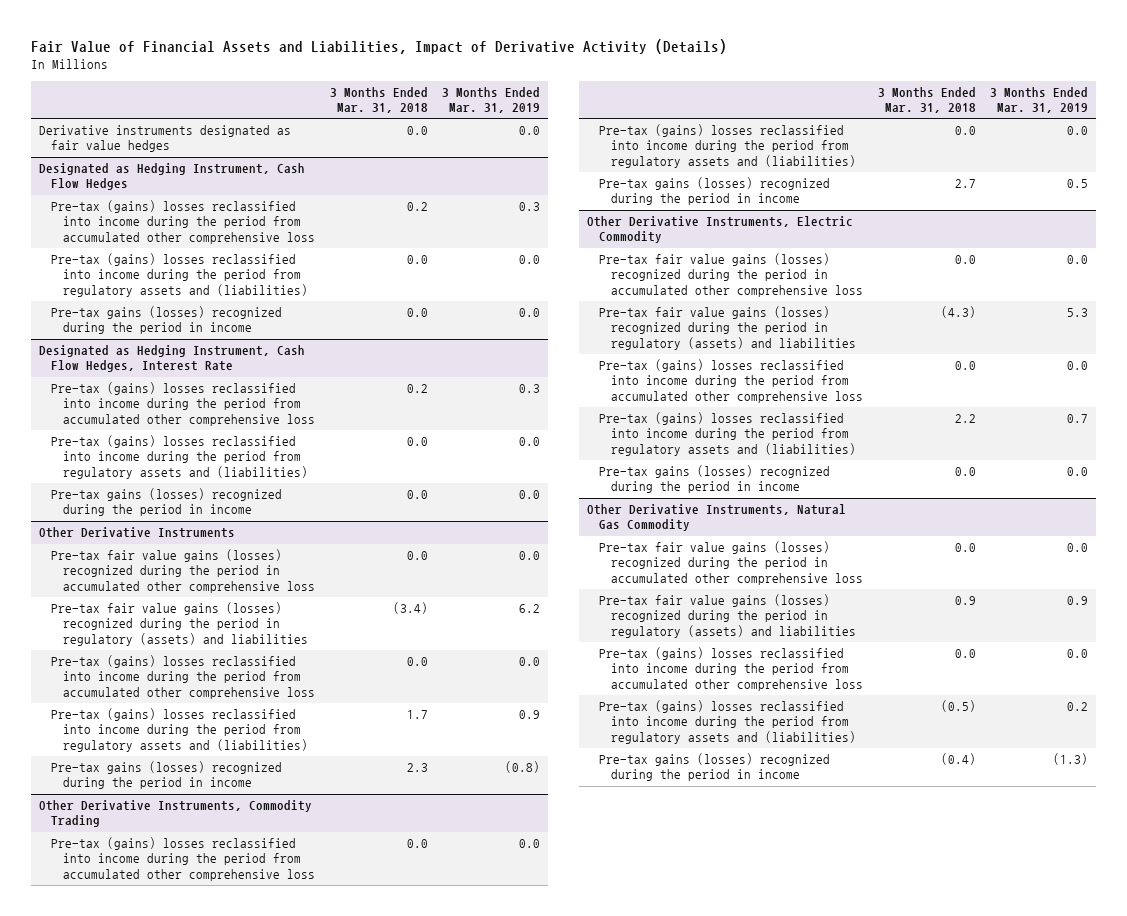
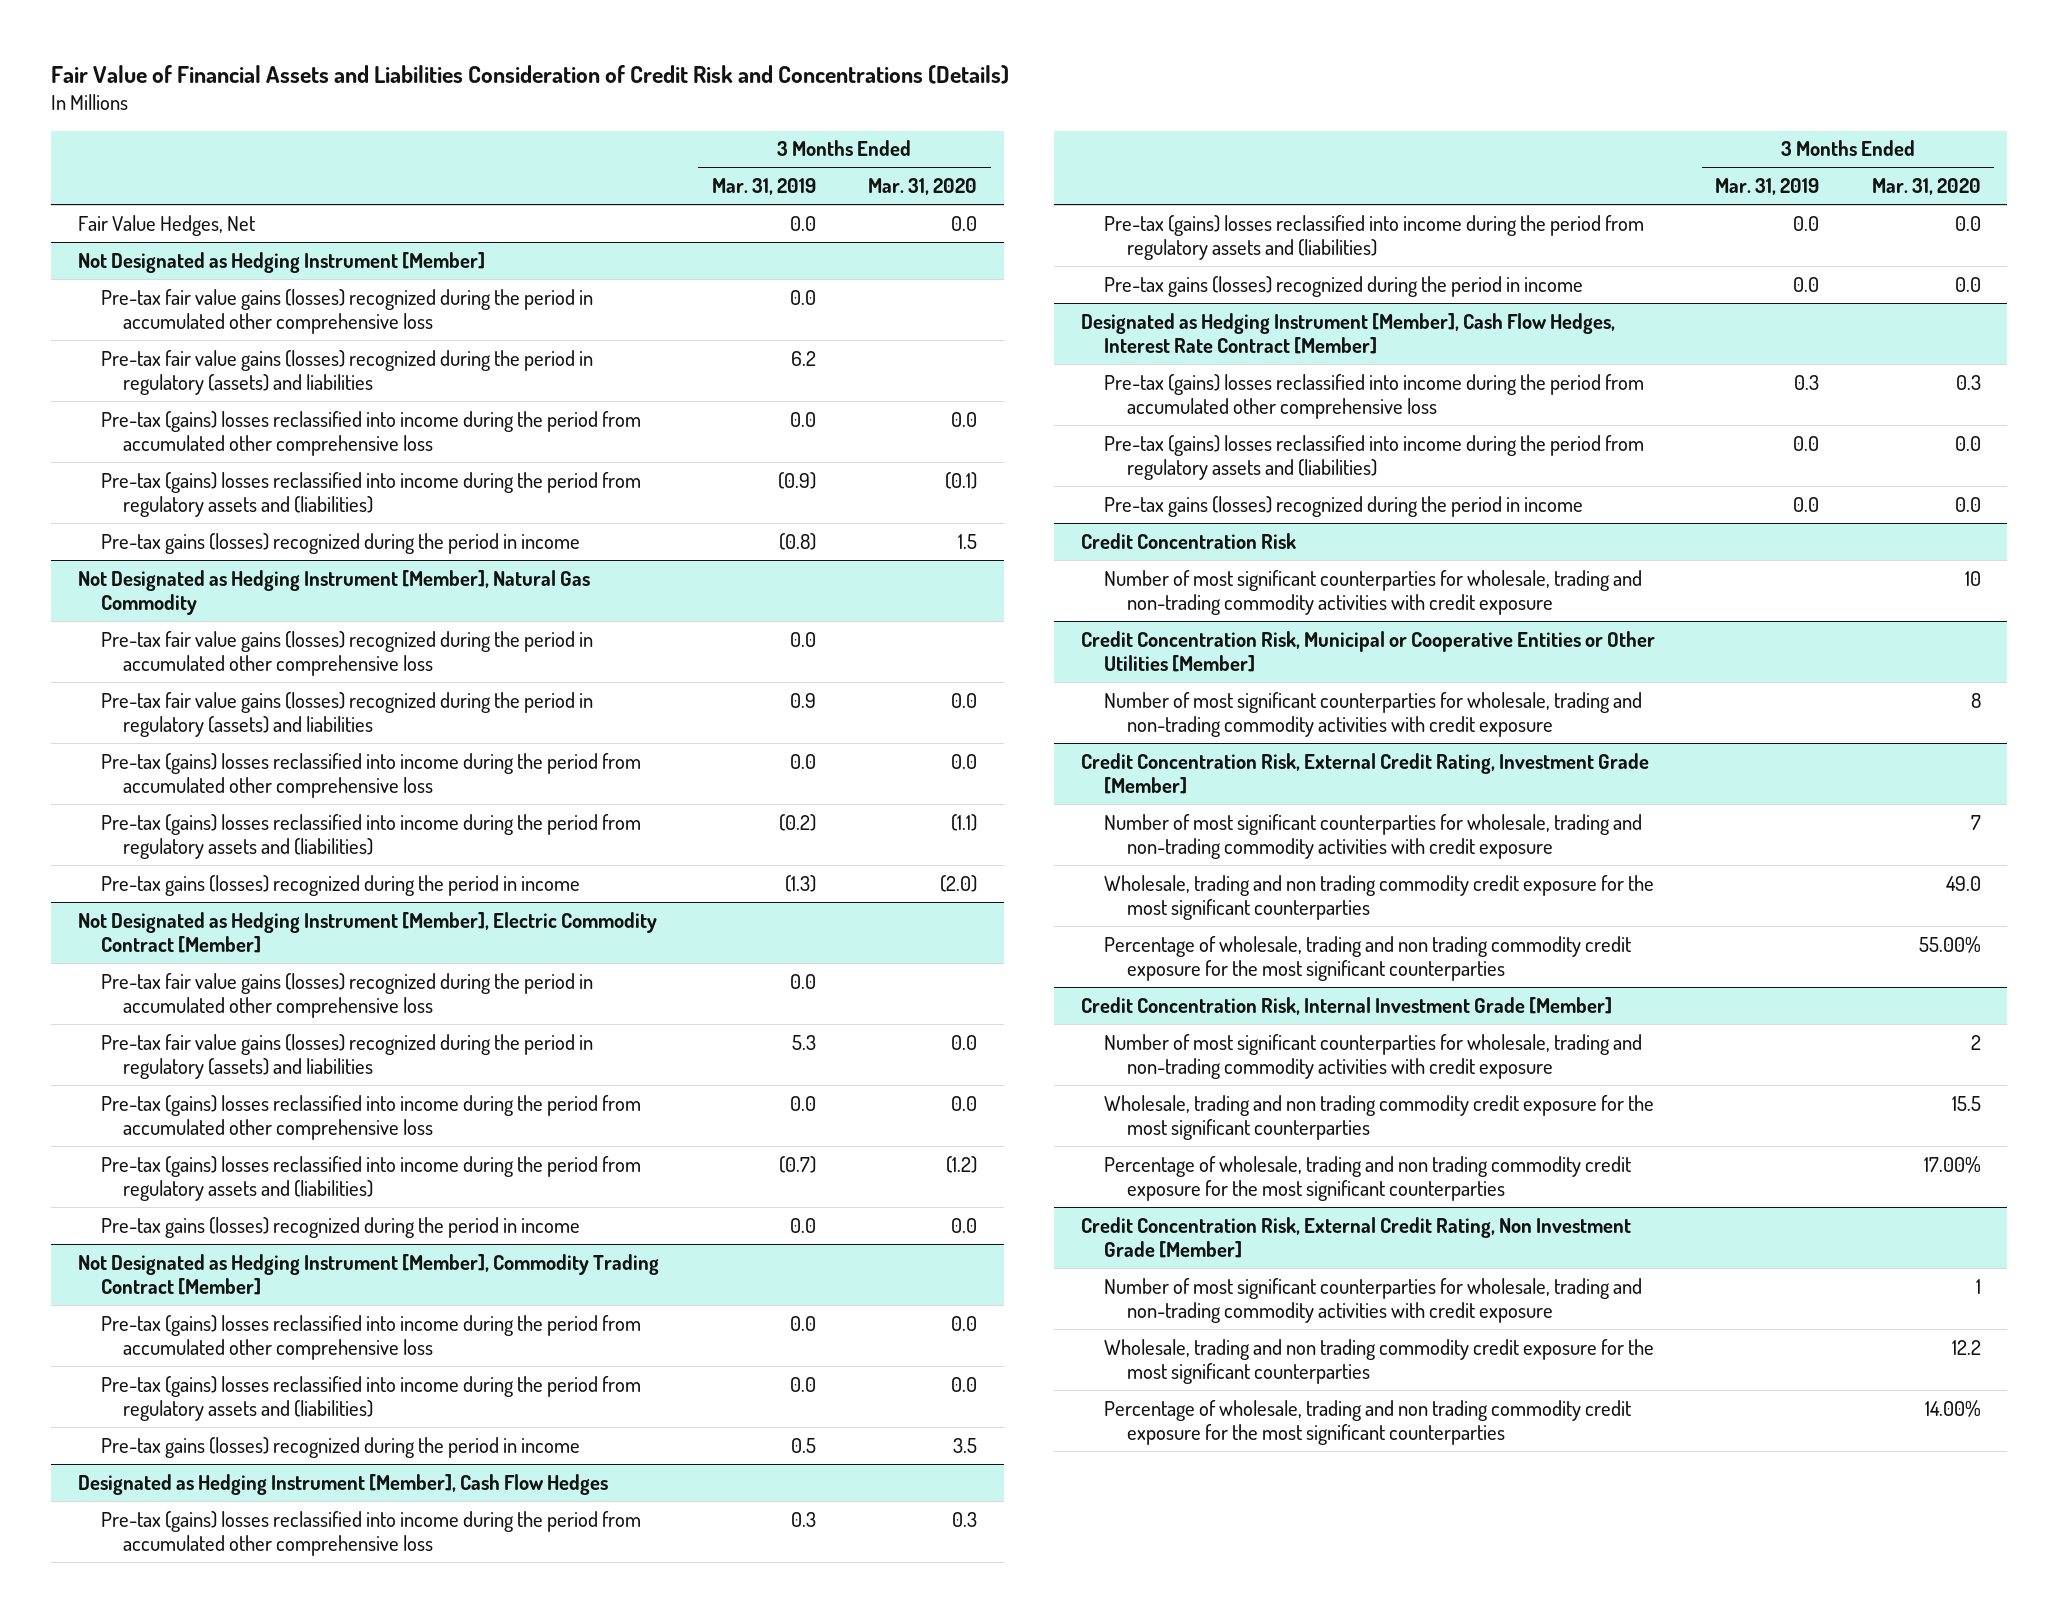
[31,39,728,55] Fair Value of Financial Assets and Liabilities, Impact of Derivative Activity (Details) -> [51,64,1010,84] Fair Value of Financial Assets and Liabilities Consideration of Credit Risk and Concentrations (Details)
[329,87,428,114] 3 Months Ended Mar. 31, 2018 -> none
none -> [868,178,978,196] Mar. 31, 2020
[38,163,305,191] Designated as Hedging Instrument, Cash Flow Hedges -> none
[50,200,316,244] Pre-tax (gains) losses reclassified into income during the period from accumulated other comprehensive loss -> none
[50,253,309,297] Pre-tax (gains) losses reclassified into income during the period from regulatory assets and (liabilities) -> none
[50,306,282,335] Pre-tax gains (losses) recognized during the period in income -> none
[38,345,305,373] Designated as Hedging Instrument, Cash Flow Hedges, Interest Rate -> none
[50,382,316,426] Pre-tax (gains) losses reclassified into income during the period from accumulated other comprehensive loss -> none
[50,435,309,479] Pre-tax (gains) losses reclassified into income during the period from regulatory assets and (liabilities) -> none
[50,488,282,517] Pre-tax gains (losses) recognized during the period in income -> none
[38,125,291,153] Derivative instruments designated as fair value hedges -> [77,214,255,236] Fair Value Hedges, Net
[38,527,235,539] Other Derivative Instruments -> [77,251,485,273] Not Designated as Hedging Instrument [Member]
[519,710,541,720] 0.9 -> [777,471,816,489] (0.9)
[38,800,312,828] Other Derivative Instruments, Commodity Trading -> none
none -> [77,569,590,616] Not Designated as Hedging Instrument [Member], Natural Gas Commodity
none -> [100,630,593,677] Pre-tax fair value gains (losses) recognized during the period in accumulated other comprehensive loss
none -> [100,691,593,738] Pre-tax fair value gains (losses) recognized during the period in regulatory (assets) and liabilities
[586,216,853,244] Other Derivative Instruments, Electric Commodity -> none
[1067,126,1089,136] 0.0 -> [778,813,816,831] (0.2)
[1067,179,1089,189] 0.5 -> [784,874,816,892] (1.3)
none -> [77,911,657,954] Not Designated as Hedging Instrument [Member], Electric Commodity Contract [Member]
[1067,414,1089,424] 0.7 -> [778,1155,816,1173] (0.7)
[586,504,846,532] Other Derivative Instruments, Natural Gas Commodity -> none
[598,541,864,585] Pre-tax fair value gains (losses) recognized during the period in accumulated other comprehensive loss -> none
[598,594,857,638] Pre-tax fair value gains (losses) recognized during the period in regulatory (assets) and liabilities -> none
none -> [77,1253,659,1296] Not Designated as Hedging Instrument [Member], Commodity Trading Contract [Member]
[1067,702,1089,712] 0.2 -> [789,1376,816,1392] 0.0
[1053,753,1089,766] (1.3) -> [790,1437,816,1453] 0.5
none -> [77,1473,608,1495] Designated as Hedging Instrument [Member], Cash Flow Hedges
none -> [100,1510,641,1557] Pre-tax (gains) losses reclassified into income during the period from accumulated other comprehensive loss
none -> [1103,214,1644,261] Pre-tax (gains) losses reclassified into income during the period from regulatory assets and (liabilities)
none -> [1103,275,1583,297] Pre-tax gains (losses) recognized during the period in income
none -> [1080,312,1615,355] Designated as Hedging Instrument [Member], Cash Flow Hedges, Interest Rate Contract [Member]
none -> [1103,373,1644,420] Pre-tax (gains) losses reclassified into income during the period from accumulated other comprehensive loss
none -> [1103,434,1644,481] Pre-tax (gains) losses reclassified into income during the period from regulatory assets and (liabilities)
none -> [1103,495,1583,517] Pre-tax gains (losses) recognized during the period in income
none -> [1080,532,1296,549] Credit Concentration Risk
none -> [1103,569,1642,616] Number of most significant counterparties for wholesale, trading and non-trading commodity activities with credit exposure
none -> [1080,630,1655,673] Credit Concentration Risk, Municipal or Cooperative Entities or Other Utilities [Member]
none -> [1103,691,1642,738] Number of most significant counterparties for wholesale, trading and non-trading commodity activities with credit exposure
none -> [1080,752,1649,795] Credit Concentration Risk, External Credit Rating, Investment Grade [Member]
none -> [1103,813,1642,860] Number of most significant counterparties for wholesale, trading and non-trading commodity activities with credit exposure
none -> [1103,874,1654,921] Wholesale, trading and non trading commodity credit exposure for the most significant counterparties
none -> [1103,935,1631,982] Percentage of wholesale, trading and non trading commodity credit exposure for the most significant counterparties
none -> [1080,996,1612,1015] Credit Concentration Risk, Internal Investment Grade [Member]
none -> [1103,1033,1642,1080] Number of most significant counterparties for wholesale, trading and non-trading commodity activities with credit exposure
none -> [1103,1094,1654,1141] Wholesale, trading and non trading commodity credit exposure for the most significant counterparties
none -> [1103,1155,1631,1202] Percentage of wholesale, trading and non trading commodity credit exposure for the most significant counterparties
none -> [1080,1216,1631,1259] Credit Concentration Risk, External Credit Rating, Non Investment Grade [Member]
none -> [1103,1277,1642,1324] Number of most significant counterparties for wholesale, trading and non-trading commodity activities with credit exposure
none -> [1103,1338,1654,1385] Wholesale, trading and non trading commodity credit exposure for the most significant counterparties
none -> [1103,1399,1631,1446] Percentage of wholesale, trading and non trading commodity credit exposure for the most significant counterparties

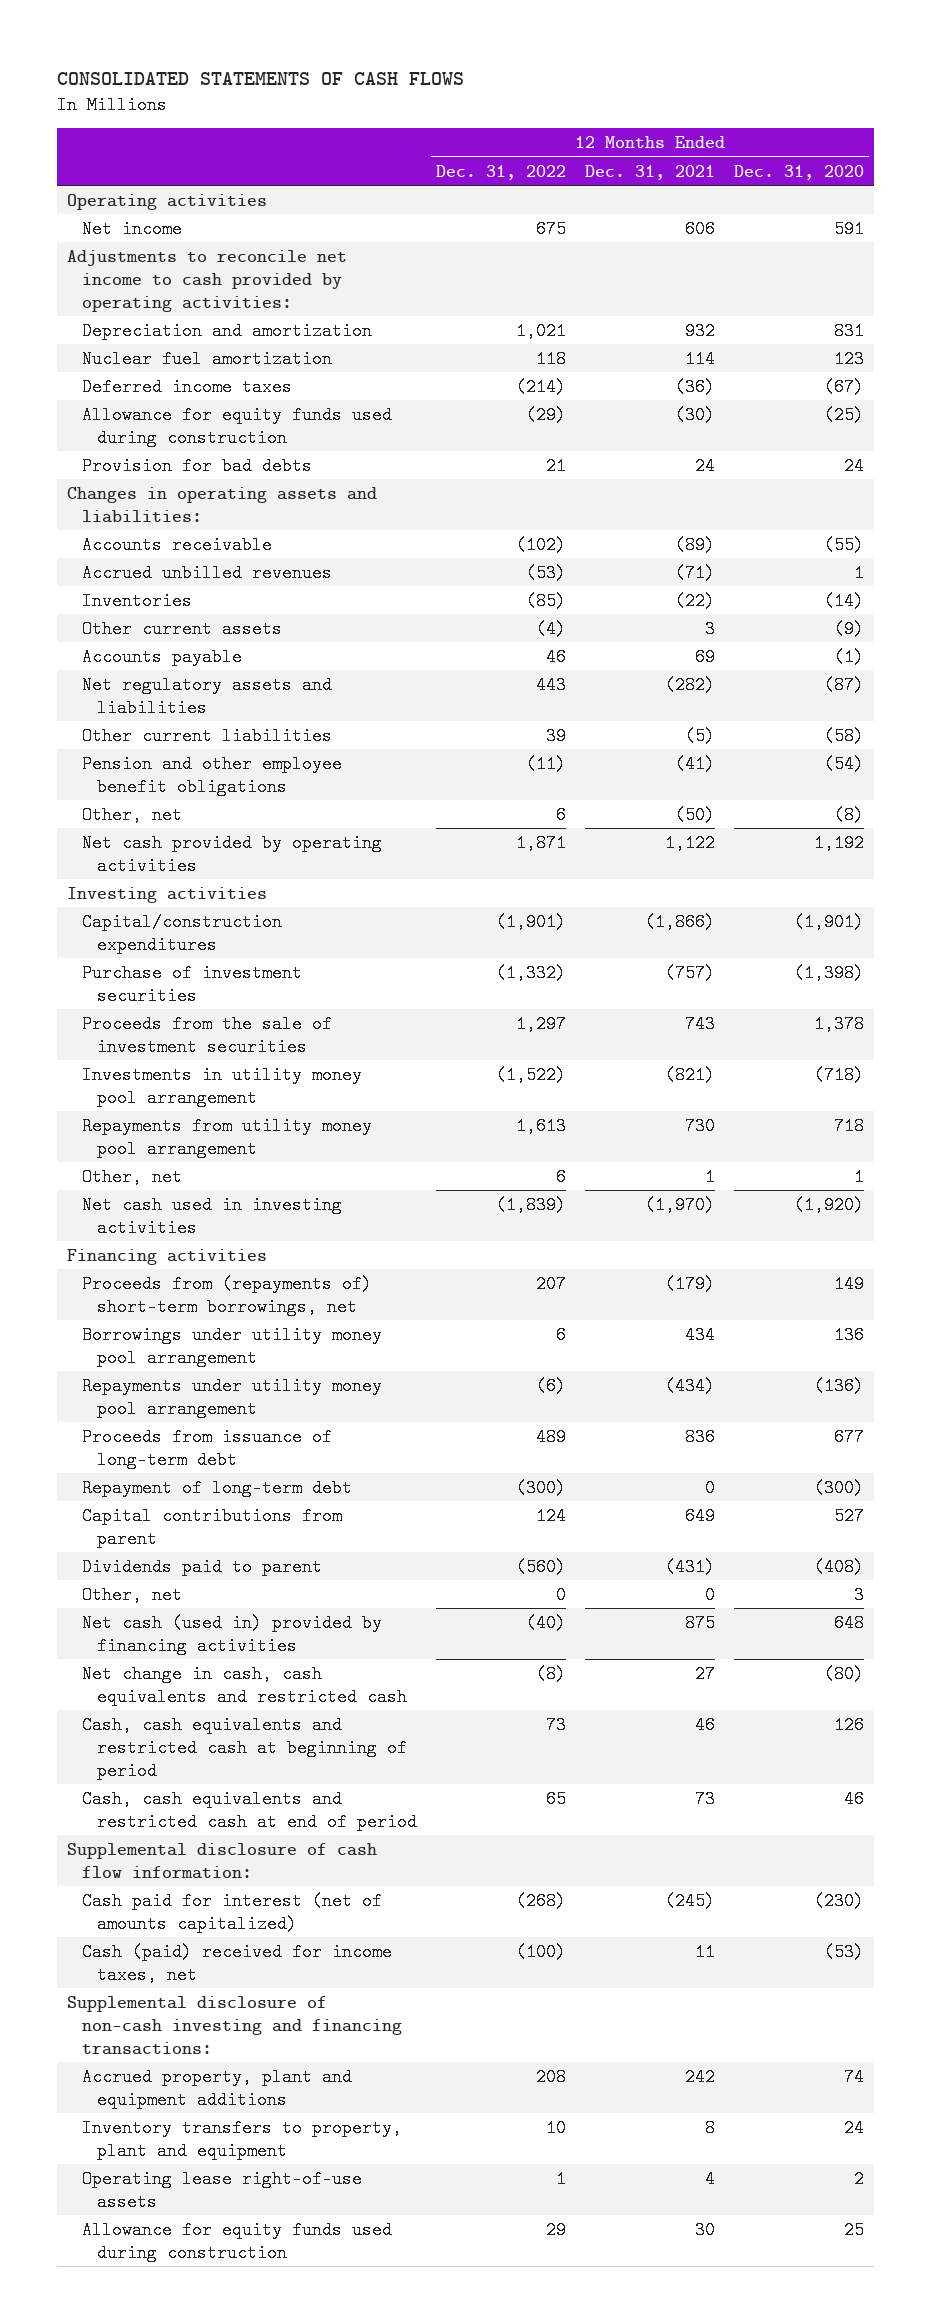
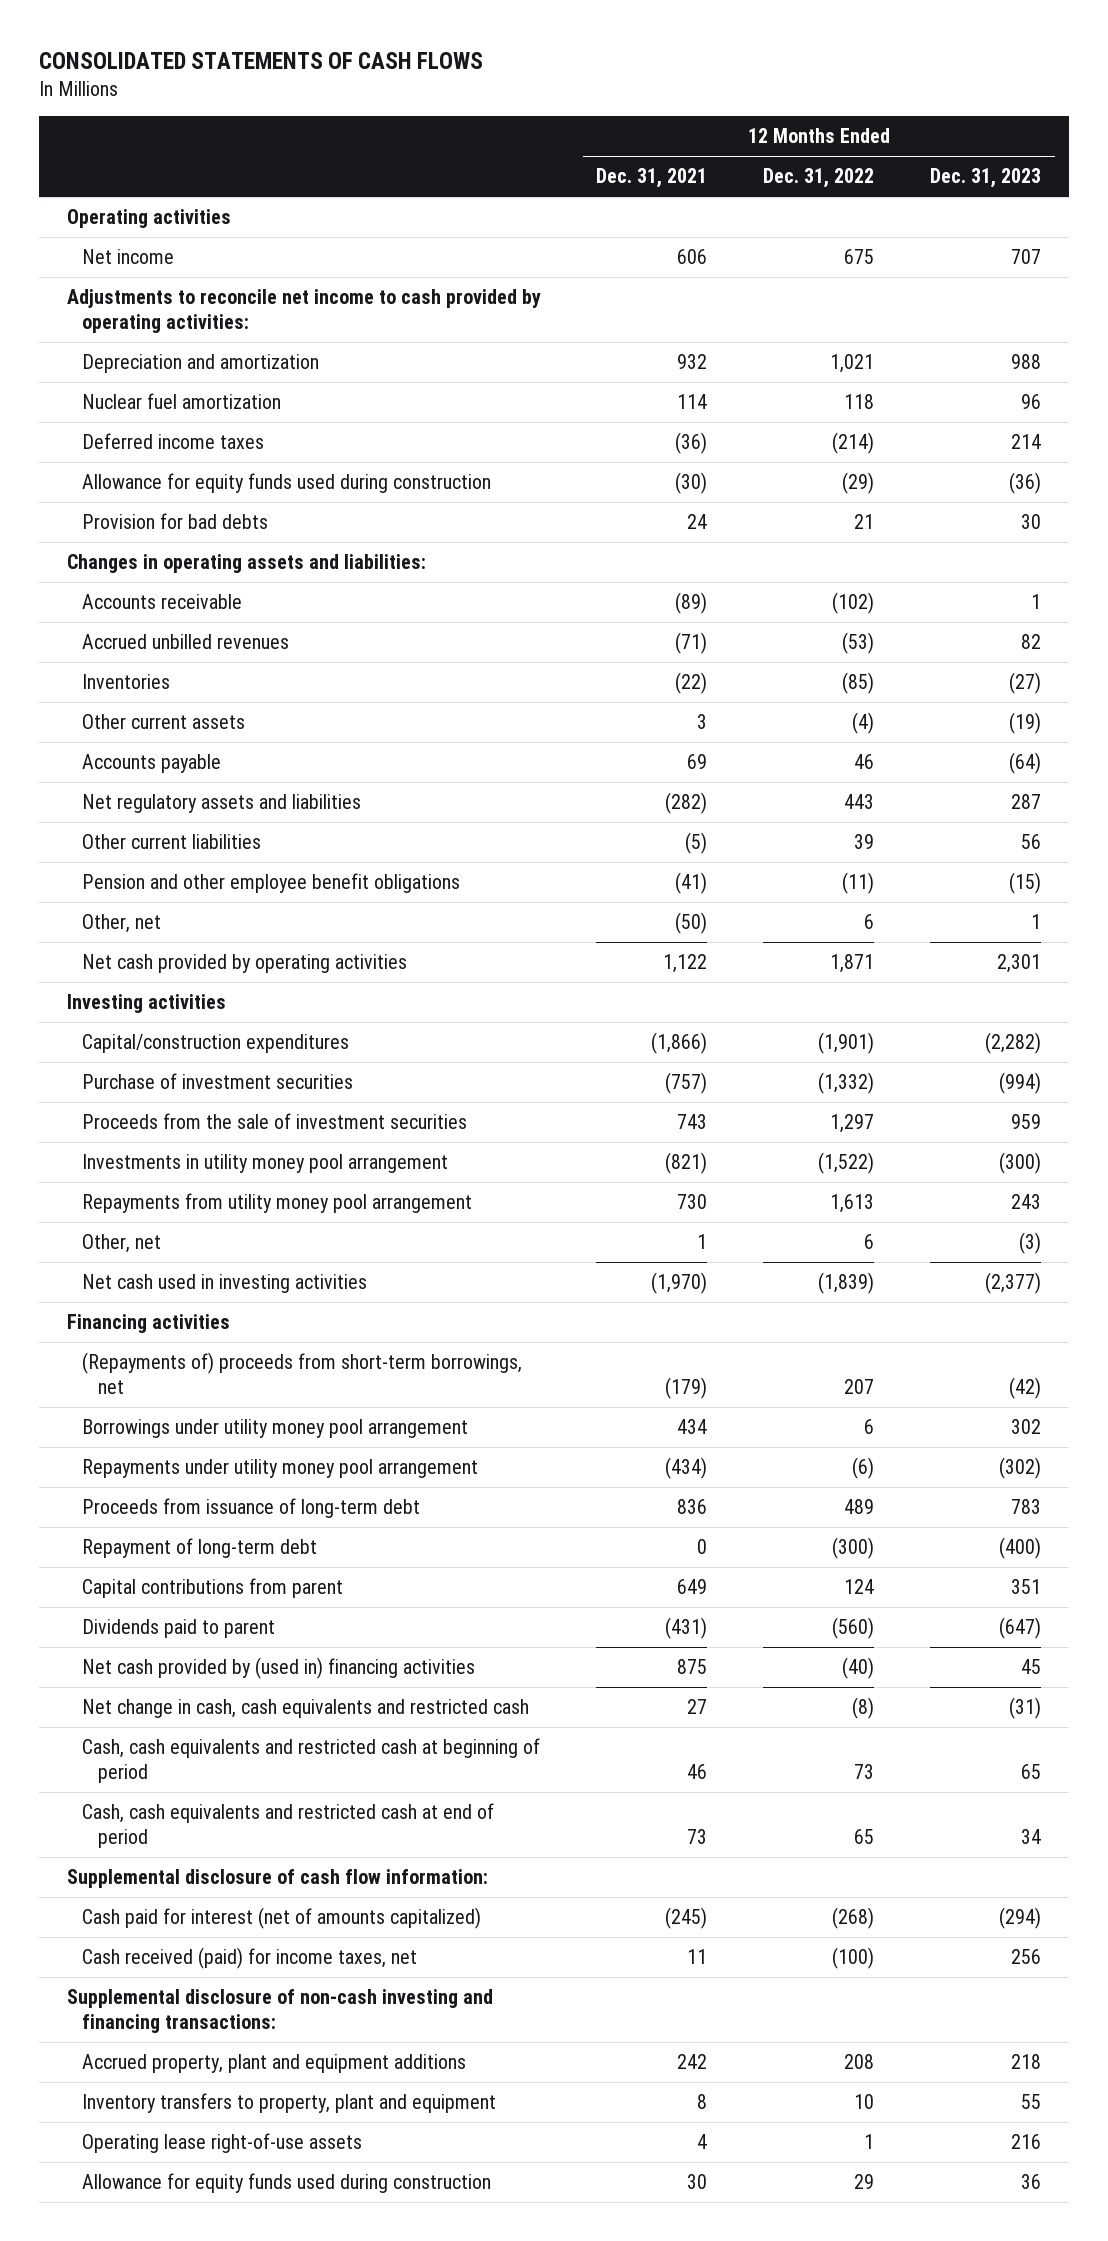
[734,164,865,180] Dec. 31, 2020 -> none
none -> [930,168,1042,189] Dec. 31, 2023
[81,1274,372,1316] Proceeds from (repayments of) short-term borrowings, net -> [82,1352,523,1395] (Repayments of) proceeds from short-term borrowings, net
[81,1585,182,1604] Other, net -> none
[81,1613,382,1655] Net cash (used in) provided by financing activities -> [82,1657,476,1680] Net cash provided by (used in) financing activities
[81,1942,392,1984] Cash (paid) received for income taxes, net -> [82,1947,418,1970] Cash received (paid) for income taxes, net

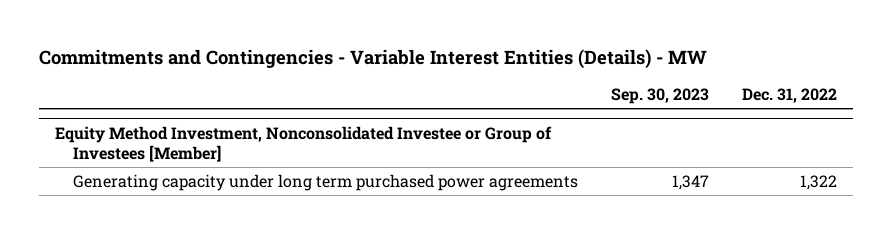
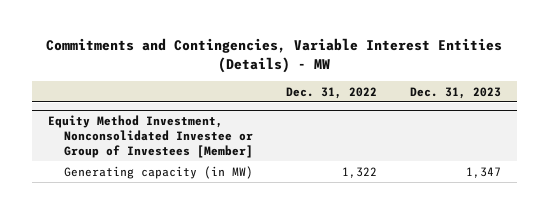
[38,48,707,69] Commitments and Contingencies - Variable Interest Entities (Details) - MW -> [46,38,503,73] Commitments and Contingencies, Variable Interest Entities (Details) - MW
[610,88,709,105] Sep. 30, 2023 -> none
none -> [409,86,501,99] Dec. 31, 2023
[72,173,578,191] Generating capacity under long term purchased power agreements -> [64,165,254,179] Generating capacity (in MW)

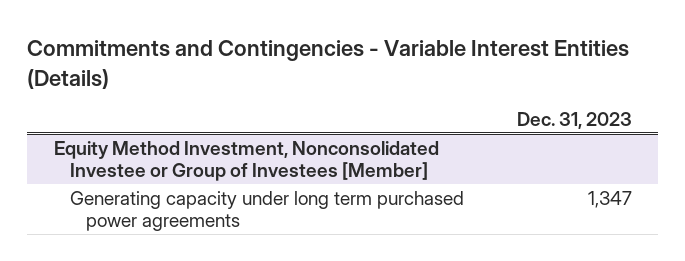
[46,38,503,73] Commitments and Contingencies, Variable Interest Entities (Details) - MW -> [26,40,629,89] Commitments and Contingencies - Variable Interest Entities (Details)
[286,86,378,99] Dec. 31, 2022 -> none
[64,165,254,179] Generating capacity (in MW) -> [69,190,464,232] Generating capacity under long term purchased power agreements

